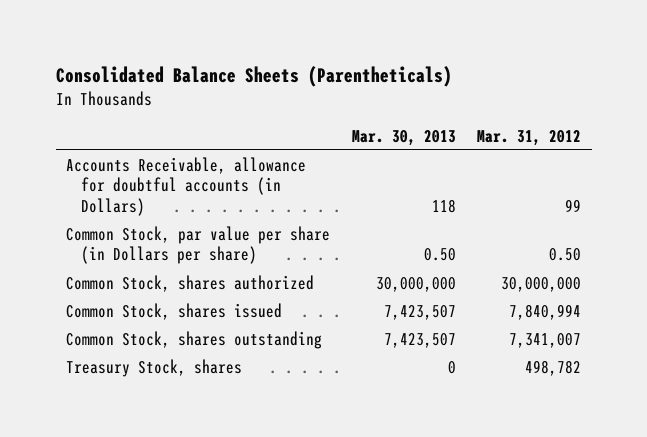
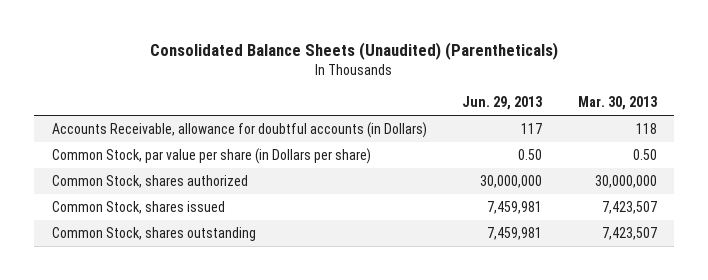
[55,65,452,87] Consolidated Balance Sheets (Parentheticals) -> [150,42,559,61] Consolidated Balance Sheets (Unaudited) (Parentheticals)
[476,129,581,146] Mar. 31, 2012 -> none
none -> [462,96,543,111] Jun. 29, 2013
[66,359,243,378] Treasury Stock, shares -> none

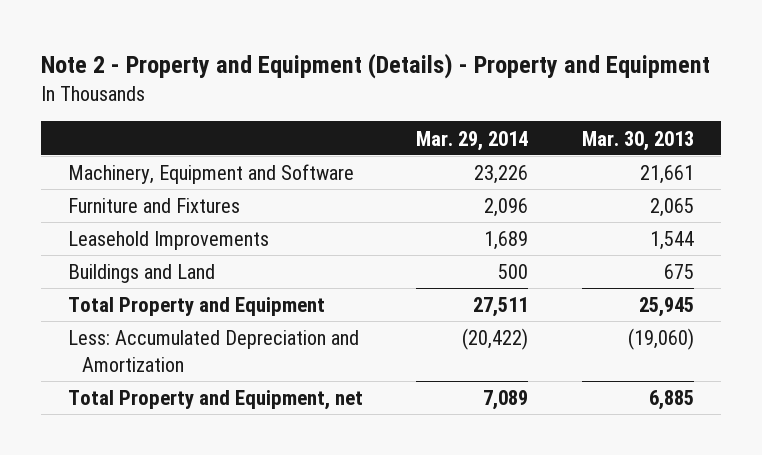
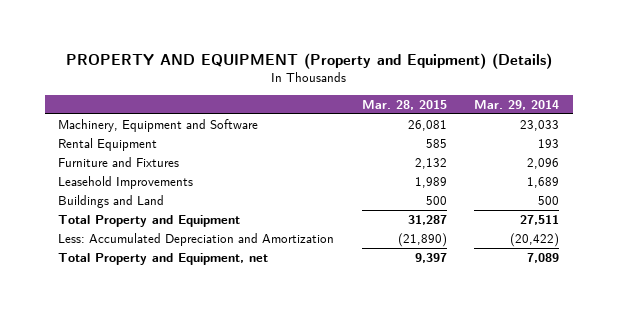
[40,52,710,79] Note 2 - Property and Equipment (Details) - Property and Equipment -> [65,52,552,69] PROPERTY AND EQUIPMENT (Property and Equipment) (Details)
[582,130,695,151] Mar. 30, 2013 -> none
none -> [361,100,447,111] Mar. 28, 2015
[474,165,529,185] 23,226 -> [520,119,560,131] 23,033
none -> [58,137,158,151] Rental Equipment

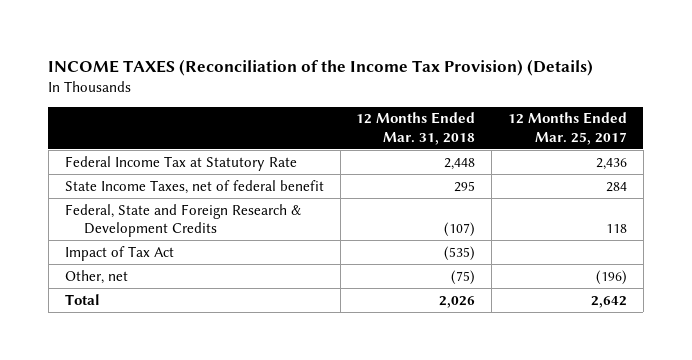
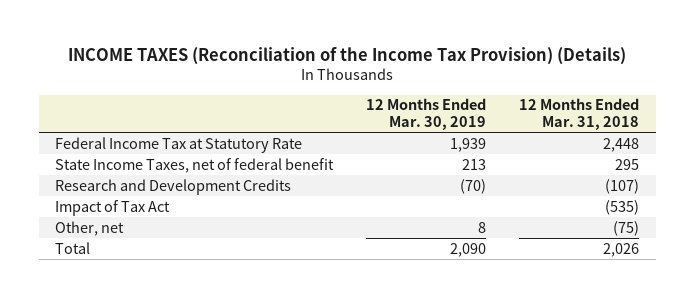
[507,112,627,145] 12 Months Ended Mar. 25, 2017 -> none
none -> [366,98,487,131] 12 Months Ended Mar. 30, 2019
[64,203,302,237] Federal, State and Foreign Research & Development Credits -> [55,178,292,195] Research and Development Credits

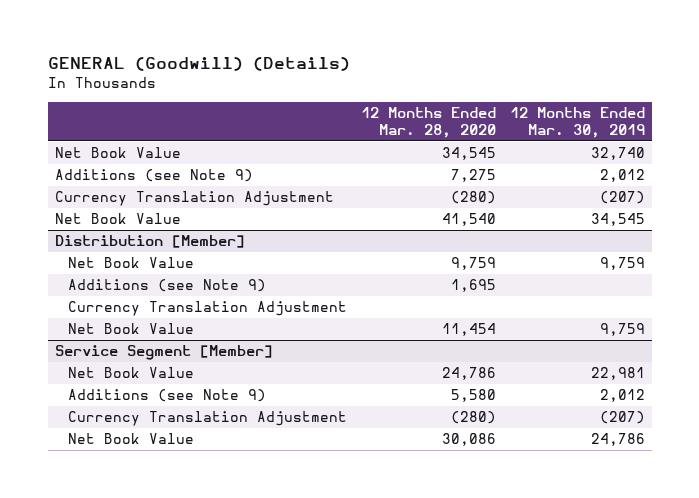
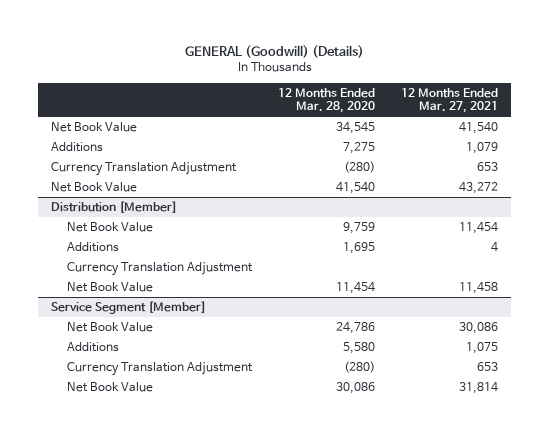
[509,107,645,138] 12 Months Ended Mar. 30, 2019 -> none
none -> [401,87,499,114] 12 Months Ended Mar. 27, 2021
[54,169,253,183] Additions (see Note 9) -> [50,142,103,153] Additions
[67,279,266,293] Additions (see Note 9) -> [67,242,120,253] Additions
[67,389,266,403] Additions (see Note 9) -> [67,342,120,353] Additions

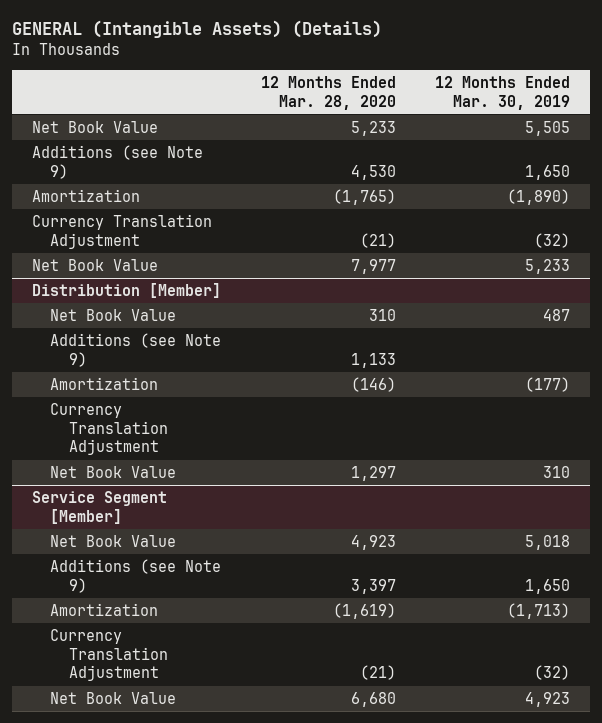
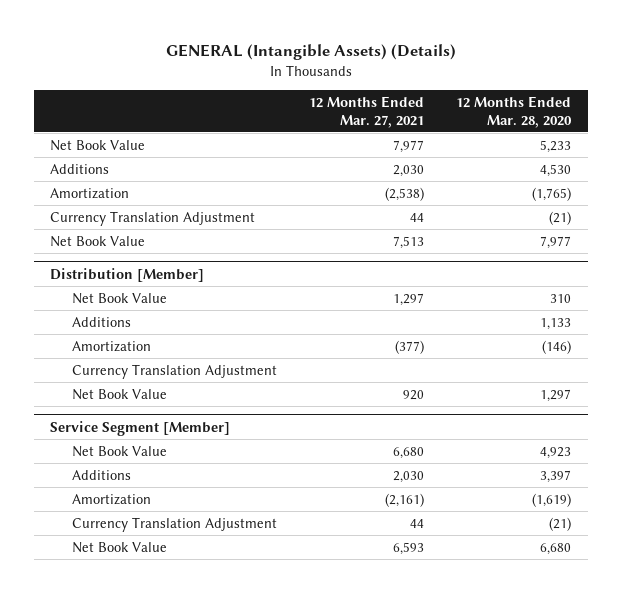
[435,76,571,110] 12 Months Ended Mar. 30, 2019 -> none
none -> [308,95,424,128] 12 Months Ended Mar. 27, 2021
[32,145,204,179] Additions (see Note 9) -> [50,163,110,174] Additions
[50,333,222,367] Additions (see Note 9) -> [71,316,131,327] Additions
[50,559,222,593] Additions (see Note 9) -> [71,469,131,480] Additions

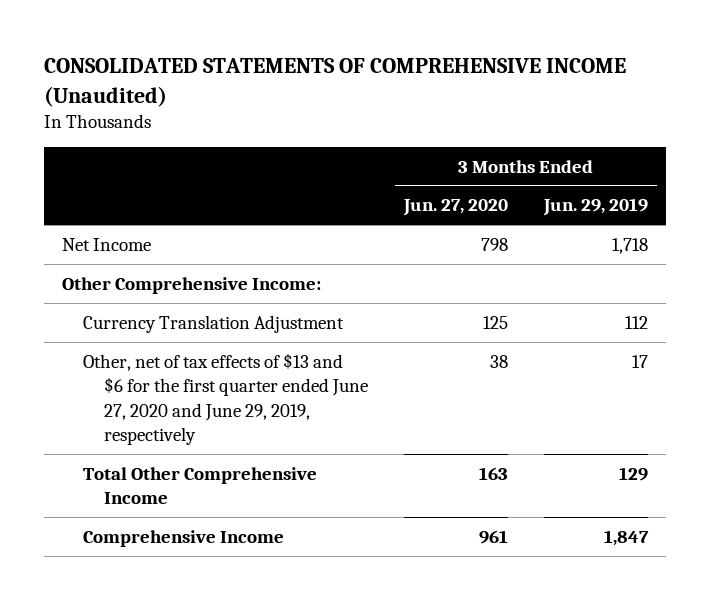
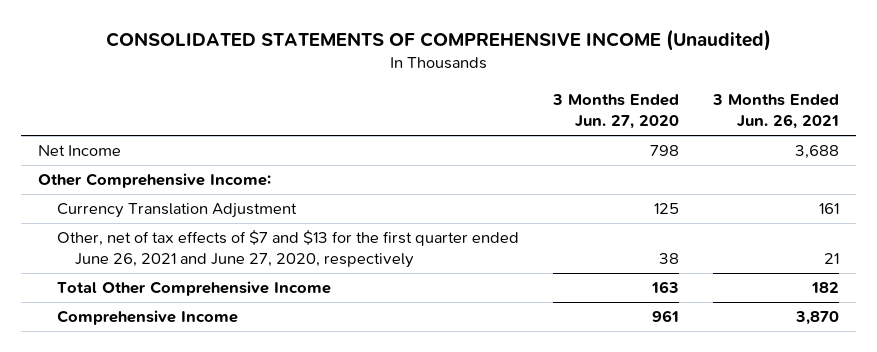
[542,198,648,217] Jun. 29, 2019 -> none
none -> [712,93,840,129] 3 Months Ended Jun. 26, 2021
[83,352,369,446] Other, net of tax effects of $13 and $6 for the first quarter ended June 27, 2020 and June 29, 2019, respectively -> [56,230,519,269] Other, net of tax effects of $7 and $13 for the first quarter ended June 26, 2021 and June 27, 2020, respectively

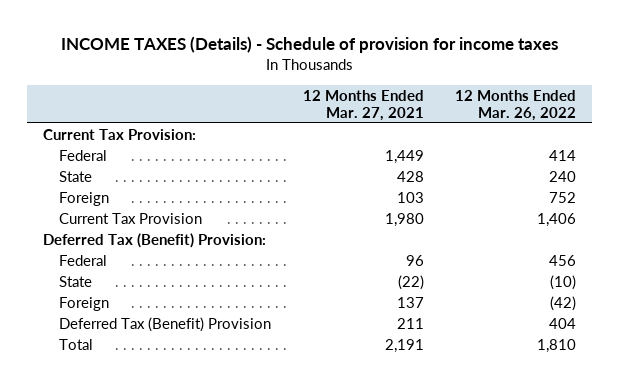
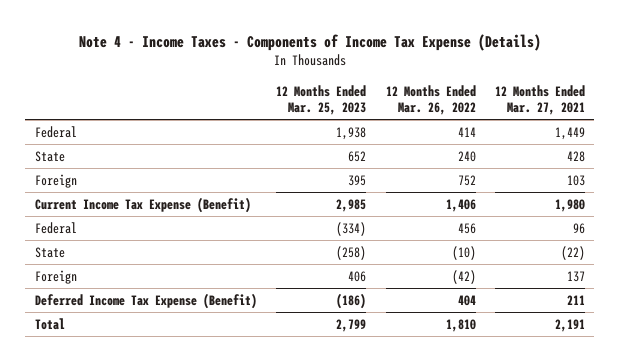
[60,36,558,54] INCOME TAXES (Details) - Schedule of provision for income taxes -> [78,33,541,51] Note 4 - Income Taxes - Components of Income Tax Expense (Details)
none -> [276,84,367,115] 12 Months Ended Mar. 25, 2023
[43,128,197,140] Current Tax Provision: -> none
[43,232,267,248] Deferred Tax (Benefit) Provision: -> none
[59,212,203,224] Current Tax Provision -> [35,196,252,213] Current Income Tax Expense (Benefit)
[59,316,272,332] Deferred Tax (Benefit) Provision -> [35,292,258,309] Deferred Income Tax Expense (Benefit)

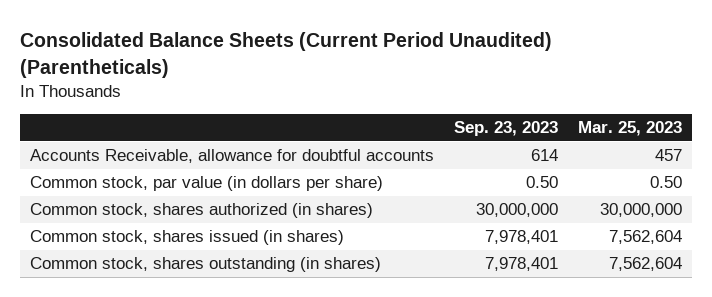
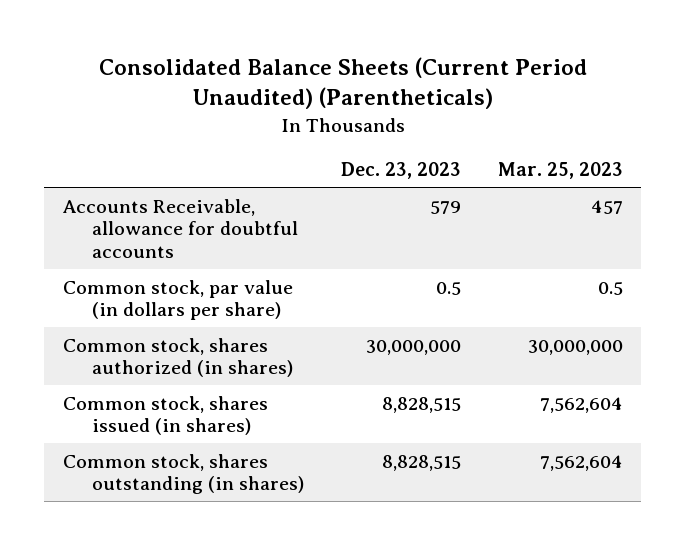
[453,121,558,137] Sep. 23, 2023 -> none
none -> [340,162,461,180] Dec. 23, 2023
[649,176,682,189] 0.50 -> [597,281,623,295] 0.5

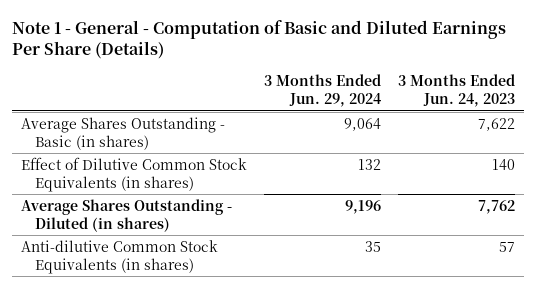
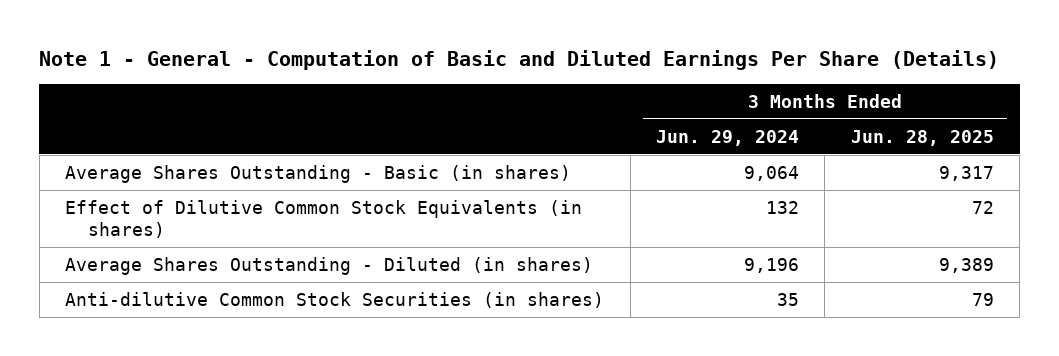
[398,74,516,108] 3 Months Ended Jun. 24, 2023 -> none
none -> [850,129,994,146] Jun. 28, 2025
[20,239,218,274] Anti-dilutive Common Stock Equivalents (in shares) -> [65,291,605,308] Anti-dilutive Common Stock Securities (in shares)

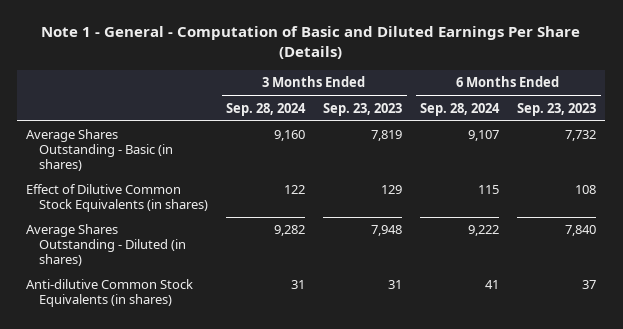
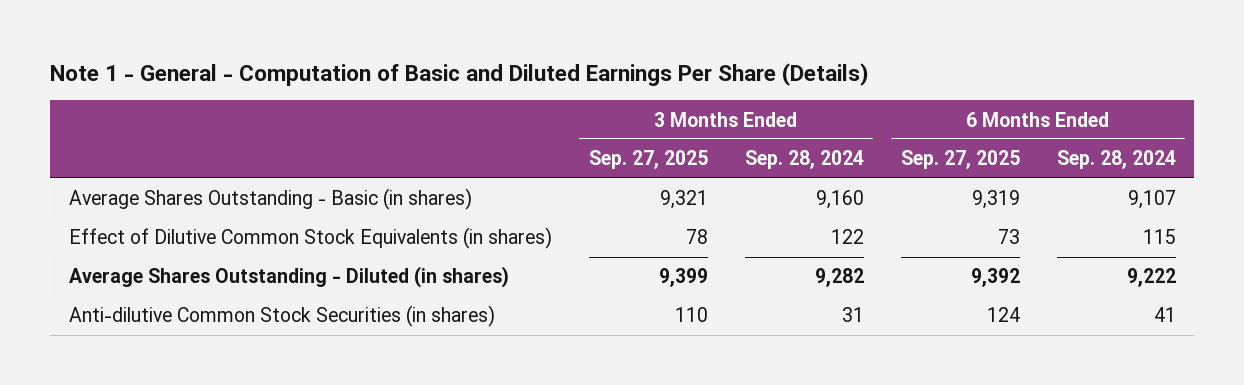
[323,102,403,116] Sep. 23, 2023 -> none
[517,102,597,116] Sep. 23, 2023 -> none
none -> [588,150,708,170] Sep. 27, 2025
none -> [900,150,1020,170] Sep. 27, 2025
[26,279,194,308] Anti-dilutive Common Stock Equivalents (in shares) -> [68,305,495,328] Anti-dilutive Common Stock Securities (in shares)

